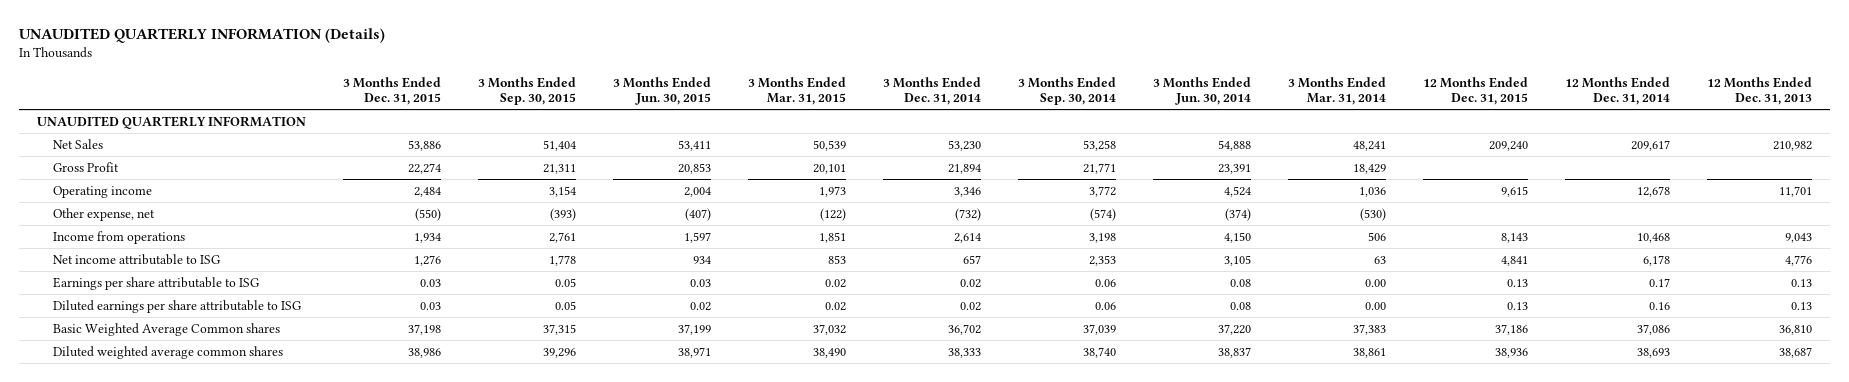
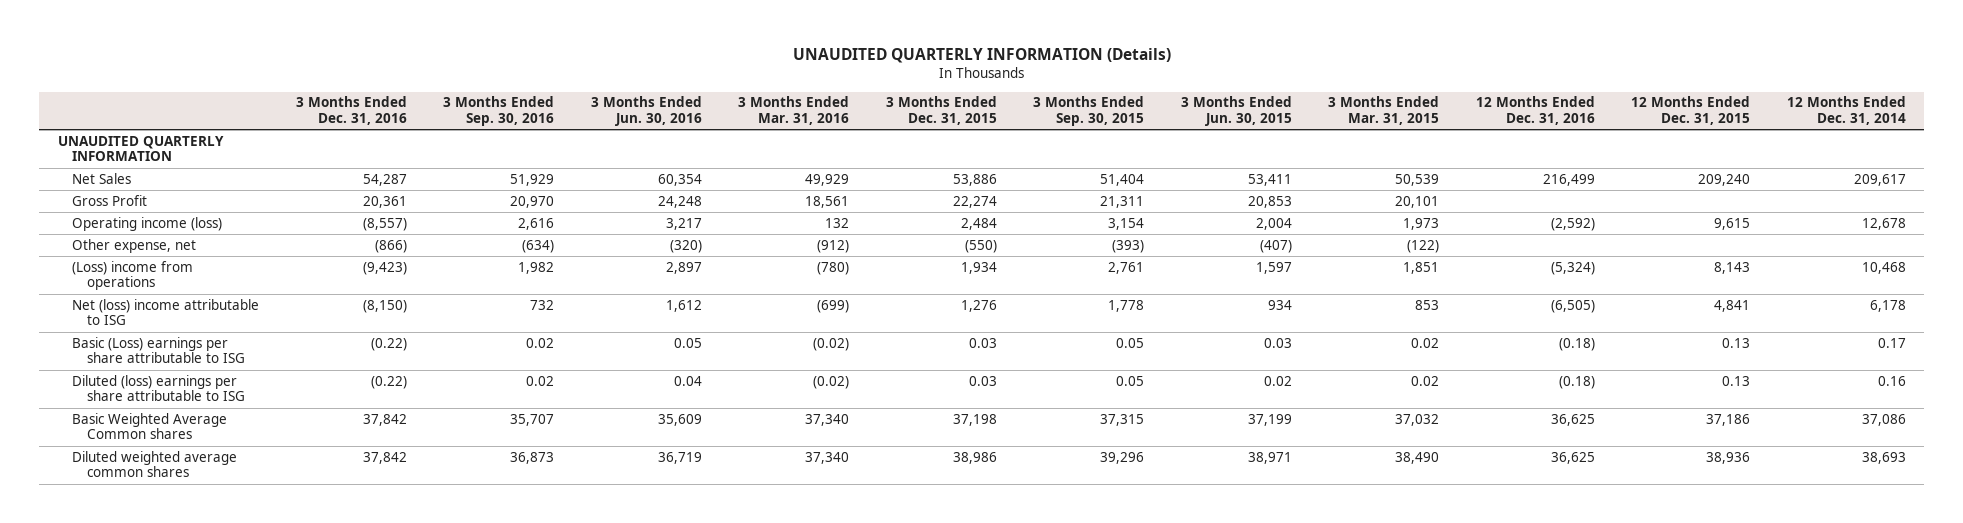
[882,76,981,106] 3 Months Ended Dec. 31, 2014 -> none
[1017,76,1116,106] 3 Months Ended Sep. 30, 2014 -> none
[1152,76,1251,106] 3 Months Ended Jun. 30, 2014 -> none
[1287,76,1386,106] 3 Months Ended Mar. 31, 2014 -> none
[1706,76,1812,106] 12 Months Ended Dec. 31, 2013 -> none
none -> [295,96,407,125] 3 Months Ended Dec. 31, 2016
none -> [443,96,555,126] 3 Months Ended Sep. 30, 2016
none -> [590,96,702,126] 3 Months Ended Jun. 30, 2016
none -> [738,96,850,125] 3 Months Ended Mar. 31, 2016
none -> [1475,96,1595,125] 12 Months Ended Dec. 31, 2016
[53,185,153,198] Operating income -> [72,216,223,231] Operating income (loss)
[53,230,186,244] Income from operations -> [72,260,194,291] (Loss) income from operations
[53,253,221,265] Net income attributable to ISG -> [72,298,260,326] Net (loss) income attributable to ISG
[53,276,260,290] Earnings per share attributable to ISG -> [72,336,245,364] Basic (Loss) earnings per share attributable to ISG
[53,299,302,313] Diluted earnings per share attributable to ISG -> [72,374,245,402] Diluted (loss) earnings per share attributable to ISG

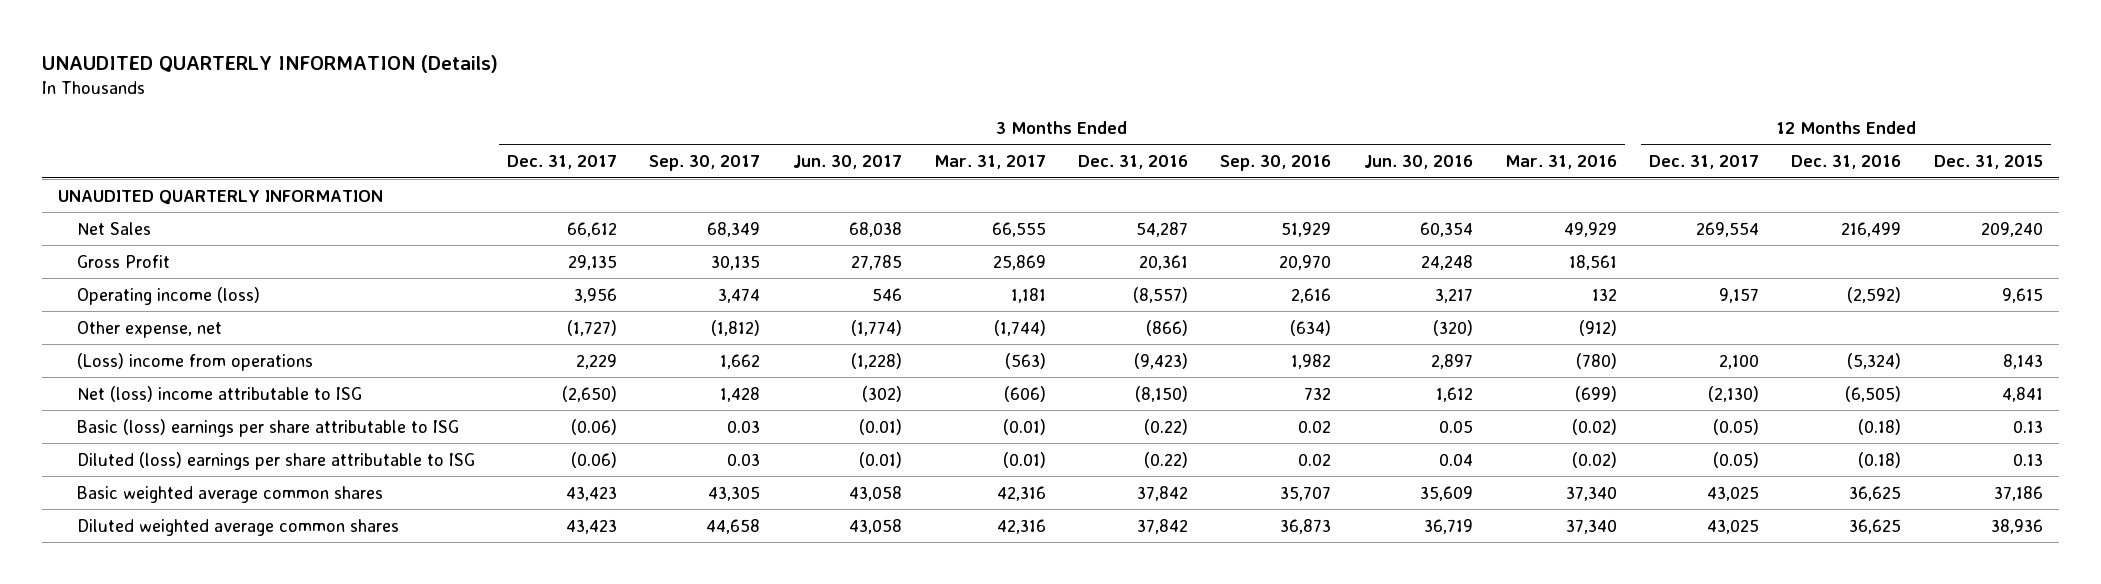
[885,96,997,125] 3 Months Ended Dec. 31, 2015 -> none
[1033,96,1145,126] 3 Months Ended Sep. 30, 2015 -> none
[1180,96,1292,126] 3 Months Ended Jun. 30, 2015 -> none
[1328,96,1440,125] 3 Months Ended Mar. 31, 2015 -> none
[1786,96,1906,125] 12 Months Ended Dec. 31, 2014 -> none
none -> [507,155,618,170] Dec. 31, 2017
none -> [649,155,761,172] Sep. 30, 2017
none -> [792,155,902,170] Jun. 30, 2017
none -> [933,155,1046,170] Mar. 31, 2017
none -> [1649,155,1760,170] Dec. 31, 2017
[72,336,245,364] Basic (Loss) earnings per share attributable to ISG -> [76,418,459,437] Basic (loss) earnings per share attributable to ISG
[72,412,228,440] Basic Weighted Average Common shares -> [76,485,383,503] Basic weighted average common shares

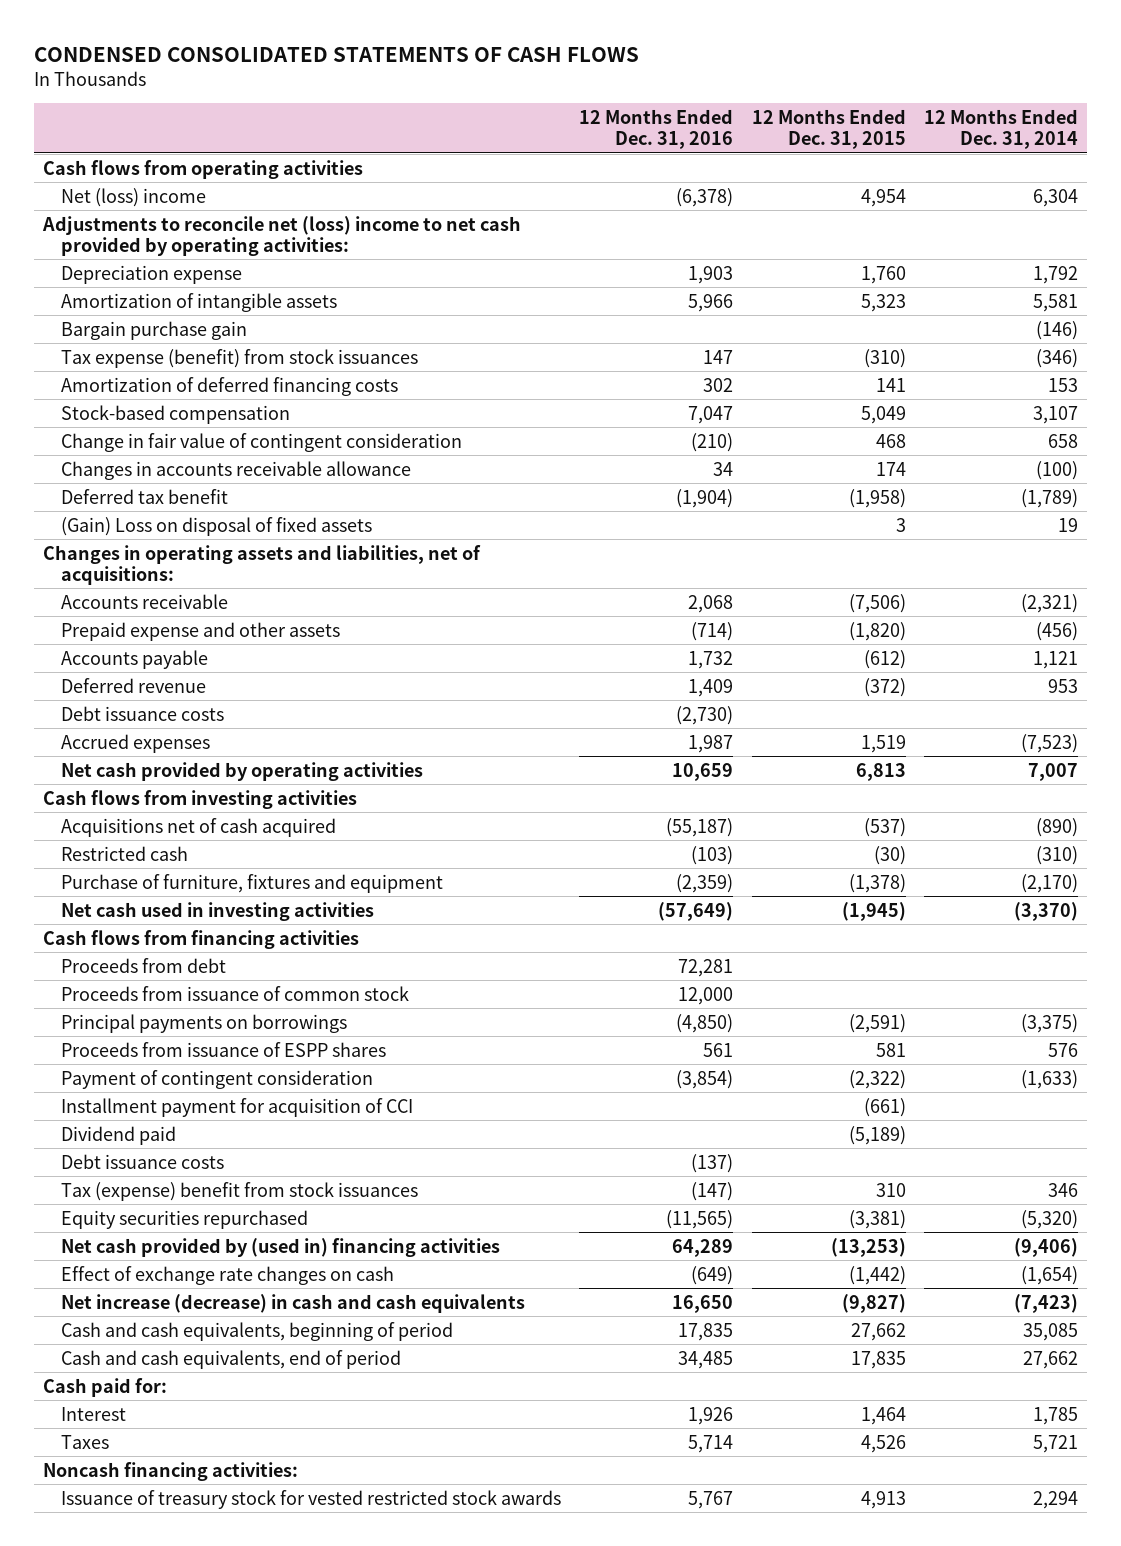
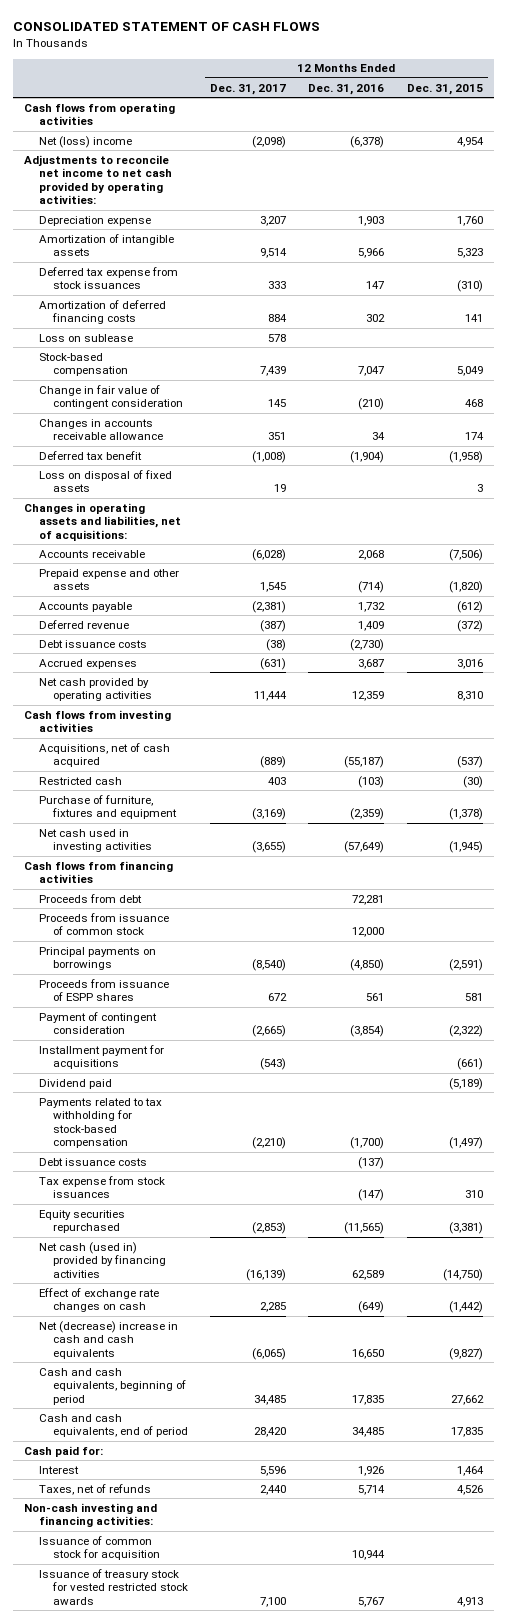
[34,46,640,62] CONDENSED CONSOLIDATED STATEMENTS OF CASH FLOWS -> [13,22,321,32] CONSOLIDATED STATEMENT OF CASH FLOWS
[923,109,1078,149] 12 Months Ended Dec. 31, 2014 -> none
none -> [210,83,287,95] Dec. 31, 2017
[42,215,522,256] Adjustments to reconcile net (loss) income to net cash provided by operating activities: -> [24,154,172,205] Adjustments to reconcile net income to net cash provided by operating activities:
[61,320,248,340] Bargain purchase gain -> none
[61,348,419,368] Tax expense (benefit) from stock issuances -> [38,266,178,290] Deferred tax expense from stock issuances
none -> [38,333,133,342] Loss on sublease
[61,516,373,536] (Gain) Loss on disposal of fixed assets -> [38,469,172,493] Loss on disposal of fixed assets
[688,734,734,753] 1,987 -> [358,658,385,669] 3,687
[860,734,906,753] 1,519 -> [456,658,483,669] 3,016
[672,762,734,781] 10,659 -> [352,691,385,702] 12,359
[855,762,906,781] 6,813 -> [456,691,483,702] 8,310
[61,817,337,837] Acquisitions net of cash acquired -> [38,742,170,768] Acquisitions, net of cash acquired
[61,1097,414,1117] Installment payment for acquisition of CCI -> [38,1044,164,1070] Installment payment for acquisitions
none -> [38,1097,162,1149] Payments related to tax withholding for stock-based compensation
[61,1181,419,1201] Tax (expense) benefit from stock issuances -> [38,1175,165,1199] Tax expense from stock issuances
[61,1237,501,1257] Net cash provided by (used in) financing activities -> [38,1241,166,1278] Net cash (used in) provided by financing activities
[672,1238,734,1257] 64,289 -> [352,1269,385,1280] 62,589
[830,1237,906,1257] (13,253) -> [442,1268,483,1281] (14,750)
[61,1293,526,1313] Net increase (decrease) in cash and cash equivalents -> [38,1320,178,1359] Net (decrease) increase in cash and cash equivalents
[61,1434,110,1449] Taxes -> [38,1483,151,1495] Taxes, net of refunds
[43,1461,299,1481] Noncash financing activities: -> [24,1502,158,1528] Non-cash investing and financing activities:
none -> [38,1535,160,1561] Issuance of common stock for acquisition

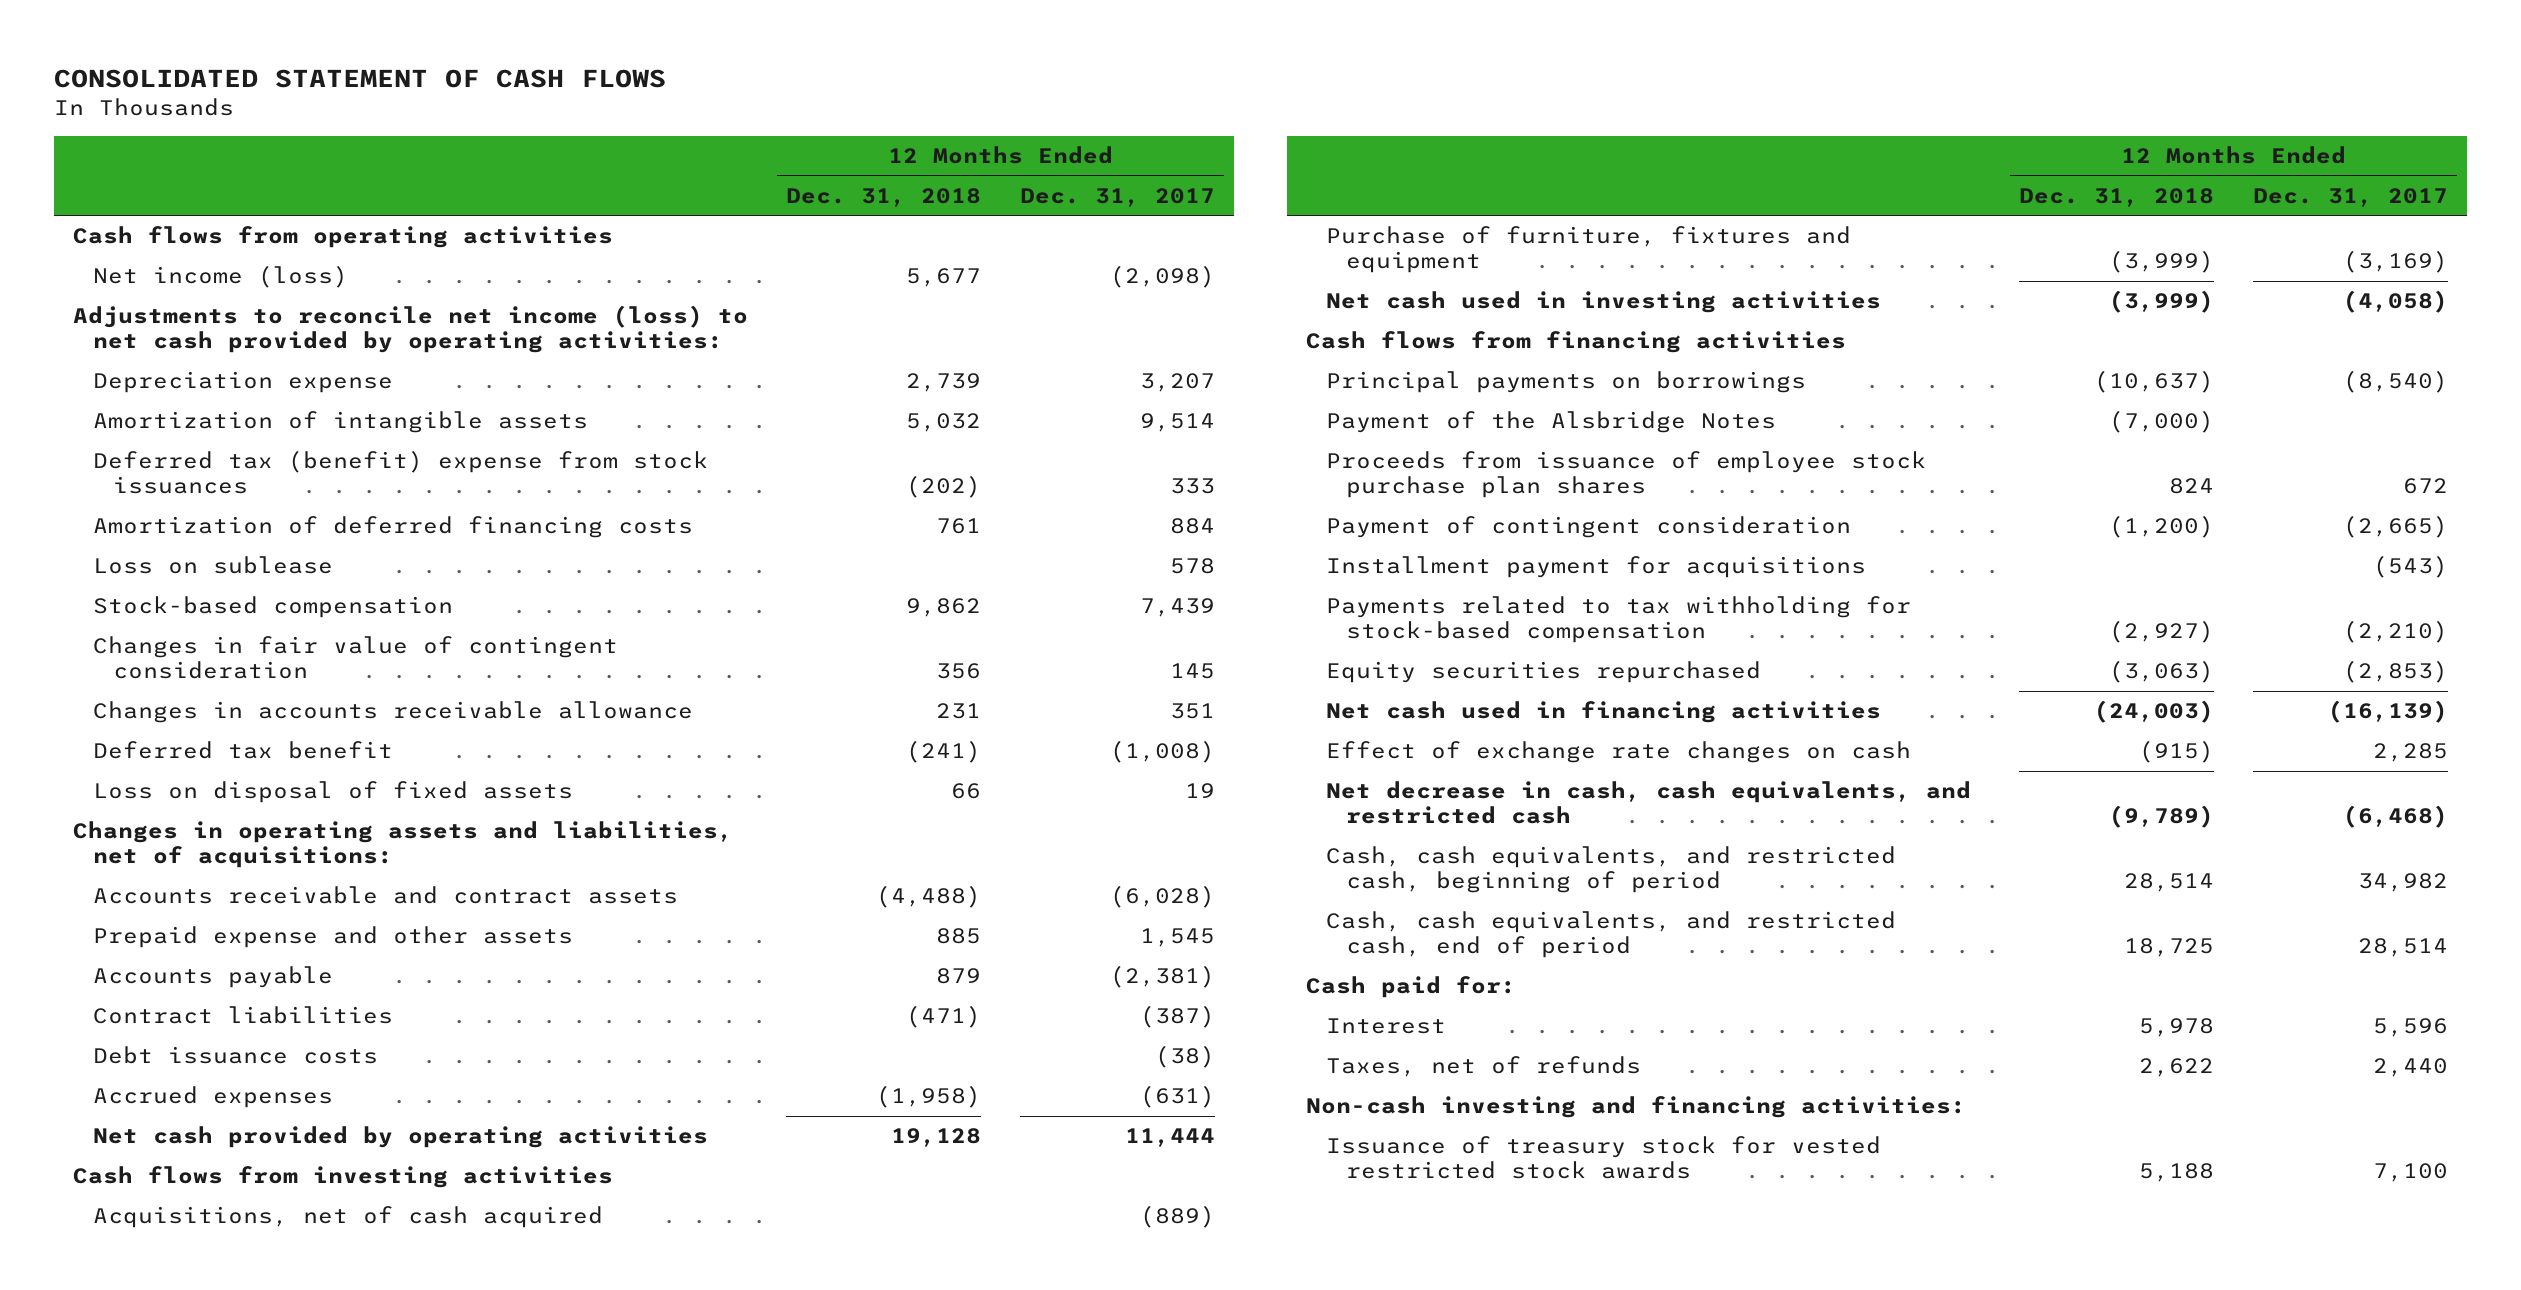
[308,83,385,95] Dec. 31, 2016 -> none
[406,83,483,95] Dec. 31, 2015 -> none
none -> [786,188,982,208] Dec. 31, 2018
[38,135,132,148] Net (loss) income -> [92,265,348,289] Net income (loss)
[24,154,172,205] Adjustments to reconcile net income to net cash provided by operating activities: -> [72,305,748,354] Adjustments to reconcile net income (loss) to net cash provided by operating activities:
[38,266,178,290] Deferred tax expense from stock issuances -> [92,450,708,495] Deferred tax (benefit) expense from stock issuances
[38,384,183,410] Change in fair value of contingent consideration -> [92,636,618,680] Changes in fair value of contingent consideration
[38,549,145,558] Accounts receivable -> [92,886,678,905] Accounts receivable and contract assets
[38,619,129,629] Deferred revenue -> [92,1006,393,1025] Contract liabilities
[38,776,122,785] Restricted cash -> none
[252,841,287,854] (3,655) -> [2342,290,2448,314] (4,058)
[38,893,142,903] Proceeds from debt -> none
[38,912,169,936] Proceeds from issuance of common stock -> none
none -> [1325,411,1776,434] Payment of the Alsbridge Notes
[38,978,169,1002] Proceeds from issuance of ESPP shares -> [1325,451,1926,499] Proceeds from issuance of employee stock purchase plan shares
[38,1078,112,1089] Dividend paid -> none
[38,1157,147,1166] Debt issuance costs -> none
[38,1175,165,1199] Tax expense from stock issuances -> none
[38,1241,166,1278] Net cash (used in) provided by financing activities -> [1325,701,1881,724] Net cash used in financing activities
[38,1320,178,1359] Net (decrease) increase in cash and cash equivalents -> [1325,781,1971,825] Net decrease in cash, cash equivalents, and restricted cash
[252,1347,287,1360] (6,065) -> [2342,805,2448,829] (6,468)
[38,1367,186,1405] Cash and cash equivalents, beginning of period -> [1325,846,1896,894] Cash, cash equivalents, and restricted cash, beginning of period
[254,1394,287,1405] 34,485 -> [2357,873,2448,893] 34,982
[38,1413,188,1438] Cash and cash equivalents, end of period -> [1325,911,1896,959] Cash, cash equivalents, and restricted cash, end of period
[254,1427,287,1438] 28,420 -> [2357,938,2448,958] 28,514
[38,1535,160,1561] Issuance of common stock for acquisition -> none

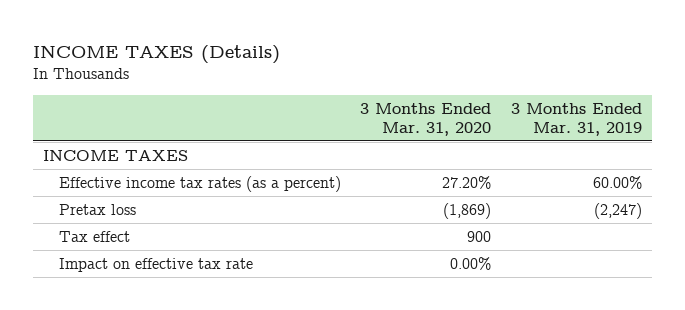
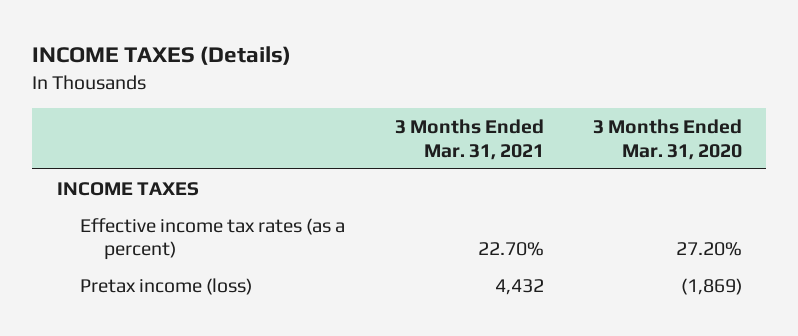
[511,102,643,136] 3 Months Ended Mar. 31, 2019 -> none
none -> [394,119,544,160] 3 Months Ended Mar. 31, 2021
[58,231,130,243] Tax effect -> none
[58,258,253,273] Impact on effective tax rate -> none
[58,204,136,216] Pretax loss -> [80,277,253,295] Pretax income (loss)

